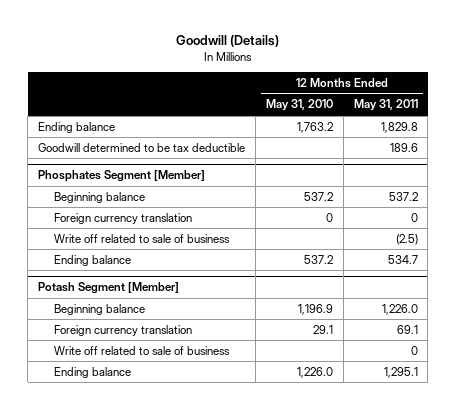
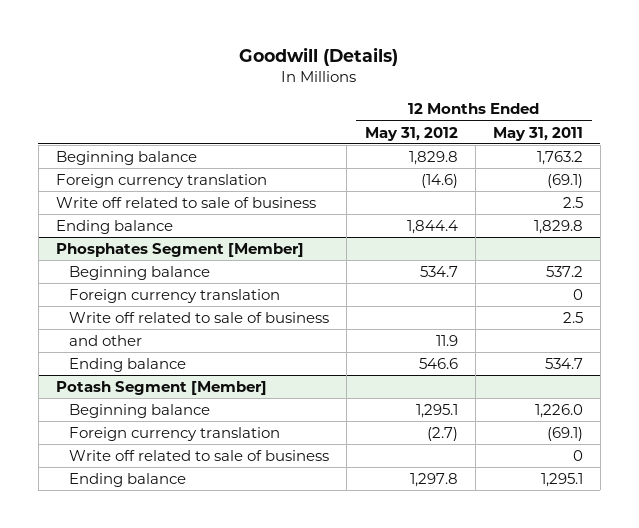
[265,99,333,112] May 31, 2010 -> none
none -> [364,126,458,141] May 31, 2012
none -> [56,150,198,165] Beginning balance
none -> [56,173,268,188] Foreign currency translation
none -> [56,196,317,208] Write off related to sale of business
[38,142,246,152] Goodwill determined to be tax deductible -> none
[395,233,418,245] (2.5) -> [562,311,583,323] 2.5
none -> [69,334,143,346] and other
[396,324,418,334] 69.1 -> [546,426,583,441] (69.1)

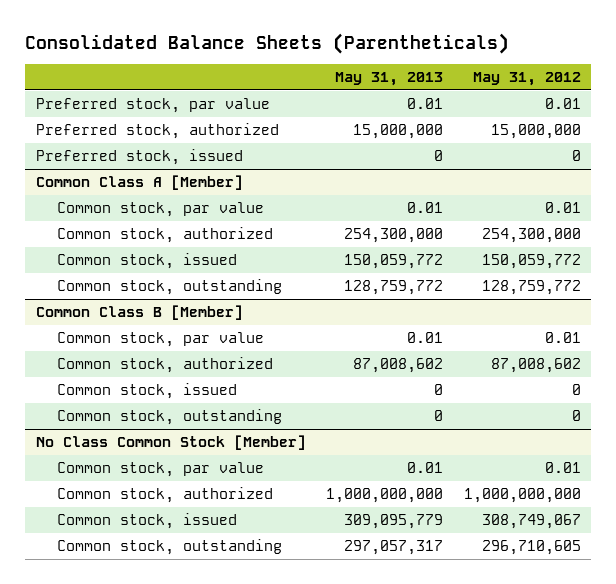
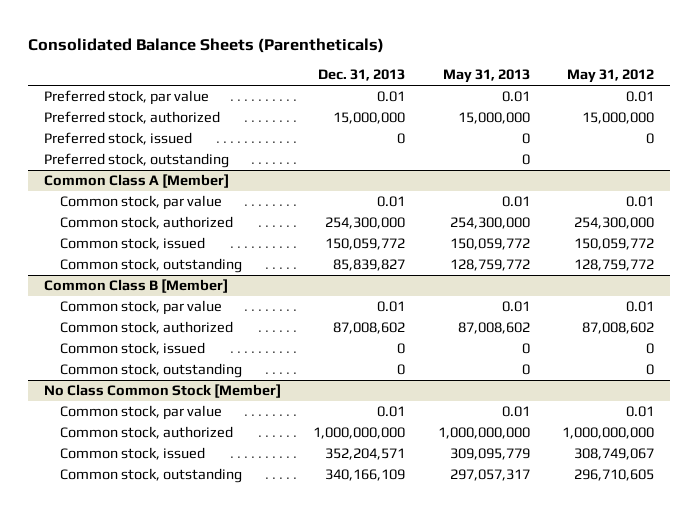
none -> [318,69,406,82] Dec. 31, 2013
none -> [43,153,229,169] Preferred stock, outstanding

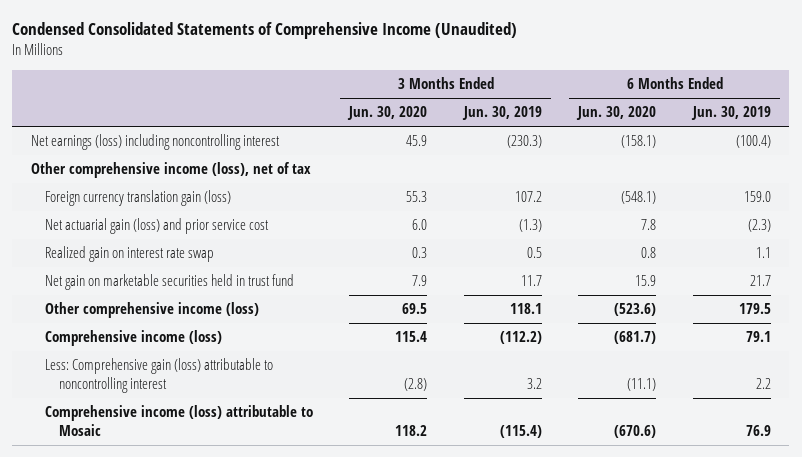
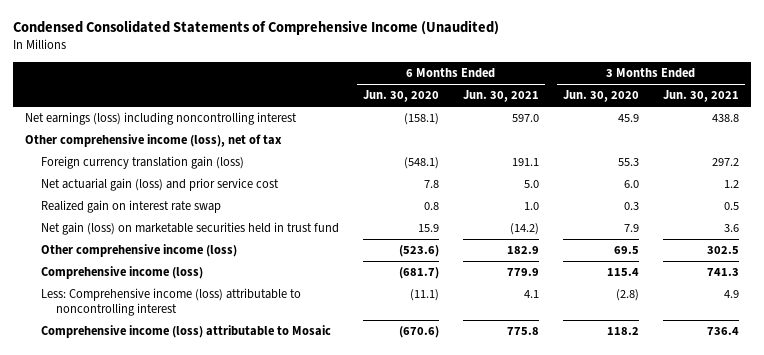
[461,106,542,121] Jun. 30, 2019 -> none
[690,106,771,121] Jun. 30, 2019 -> none
none -> [462,90,539,103] Jun. 30, 2021
none -> [662,90,739,103] Jun. 30, 2021
[44,274,294,291] Net gain on marketable securities held in trust fund -> [40,222,339,236] Net gain (loss) on marketable securities held in trust fund
[44,358,273,394] Less: Comprehensive gain (loss) attributable to noncontrolling interest -> [40,288,301,317] Less: Comprehensive income (loss) attributable to noncontrolling interest

